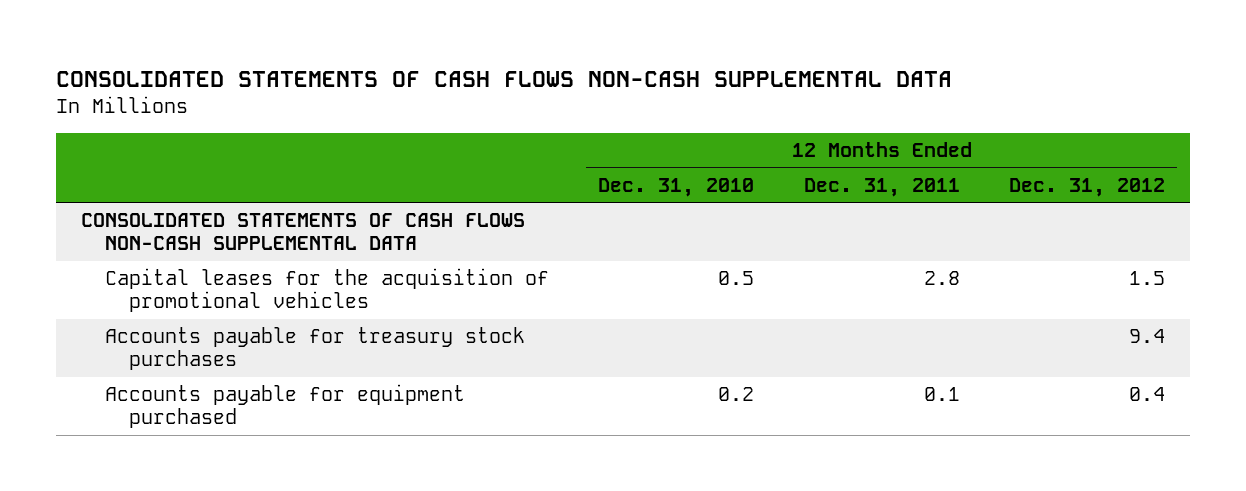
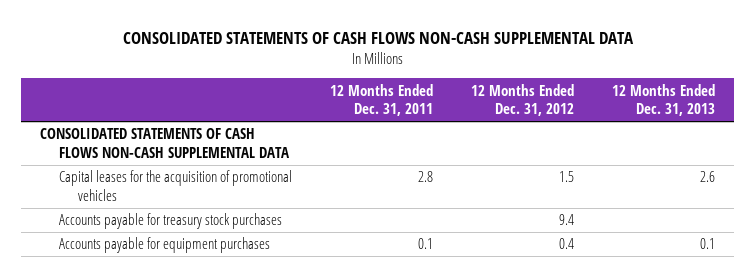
[598,177,755,197] Dec. 31, 2010 -> none
none -> [611,83,715,117] 12 Months Ended Dec. 31, 2013
[104,384,465,429] Accounts payable for equipment purchased -> [59,237,271,254] Accounts payable for equipment purchases

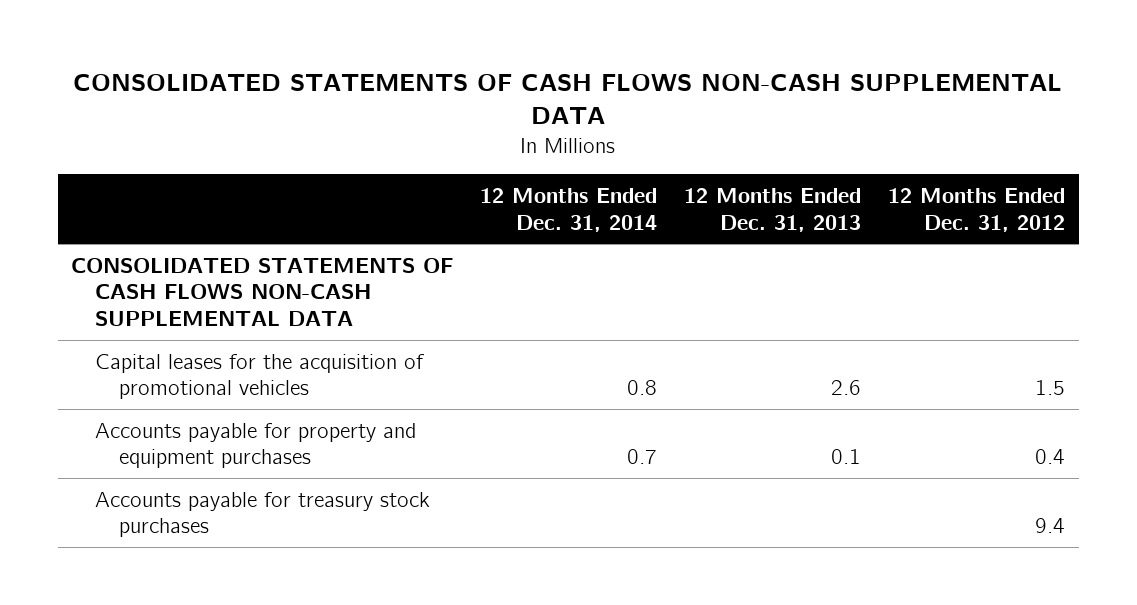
[330,83,434,117] 12 Months Ended Dec. 31, 2011 -> none
none -> [480,187,658,232] 12 Months Ended Dec. 31, 2014
none -> [95,422,417,469] Accounts payable for property and equipment purchases
[59,237,271,254] Accounts payable for equipment purchases -> none

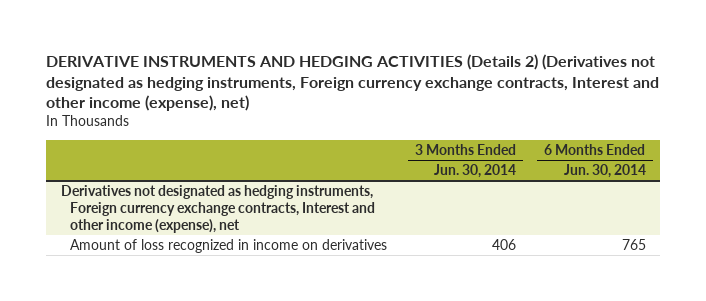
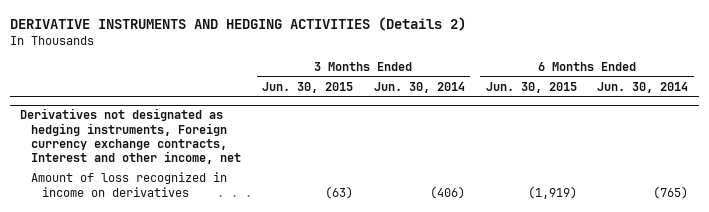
[46,54,660,112] DERIVATIVE INSTRUMENTS AND HEDGING ACTIVITIES (Details 2) (Derivatives not designated as hedging instruments, Foreign currency exchange contracts, Interest and other income (expense), net) -> [10,16,467,31] DERIVATIVE INSTRUMENTS AND HEDGING ACTIVITIES (Details 2)
none -> [262,82,354,94] Jun. 30, 2015
none -> [485,82,577,94] Jun. 30, 2015
[60,184,376,234] Derivatives not designated as hedging instruments, Foreign currency exchange contracts, Interest and other income (expense), net -> [20,108,242,165] Derivatives not designated as hedging instruments, Foreign currency exchange contracts, Interest and other income, net
[492,238,517,250] 406 -> [429,185,465,199] (406)
[621,238,646,250] 765 -> [653,185,689,199] (765)

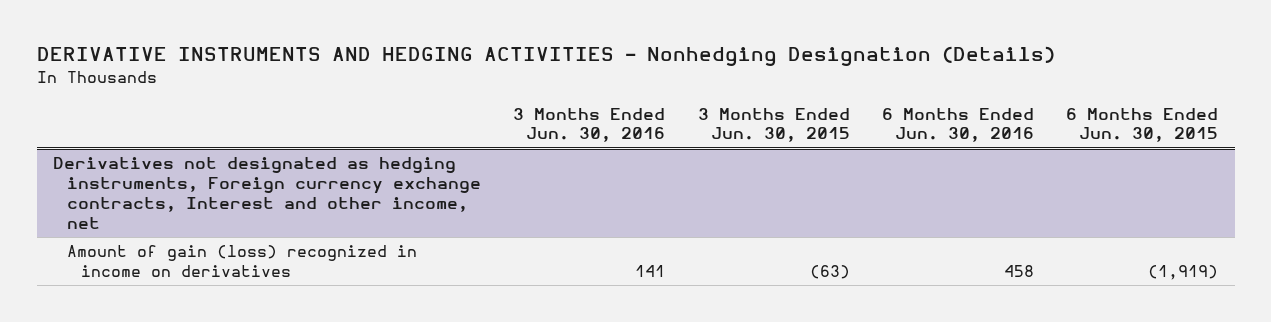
[10,16,467,31] DERIVATIVE INSTRUMENTS AND HEDGING ACTIVITIES (Details 2) -> [36,46,1055,67] DERIVATIVE INSTRUMENTS AND HEDGING ACTIVITIES - Nonhedging Designation (Details)
[373,82,465,94] Jun. 30, 2014 -> none
[597,82,689,94] Jun. 30, 2014 -> none
none -> [513,107,666,143] 3 Months Ended Jun. 30, 2016
none -> [882,107,1035,143] 6 Months Ended Jun. 30, 2016
[31,172,228,197] Amount of loss recognized in income on derivatives -> [67,245,418,278] Amount of gain (loss) recognized in income on derivatives

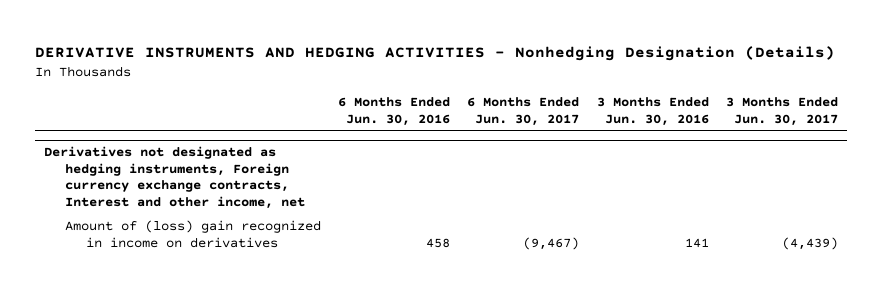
[697,107,850,143] 3 Months Ended Jun. 30, 2015 -> none
[1066,107,1219,143] 6 Months Ended Jun. 30, 2015 -> none
none -> [467,97,580,126] 6 Months Ended Jun. 30, 2017
none -> [725,97,838,126] 3 Months Ended Jun. 30, 2017
[67,245,418,278] Amount of gain (loss) recognized in income on derivatives -> [64,220,321,248] Amount of (loss) gain recognized in income on derivatives

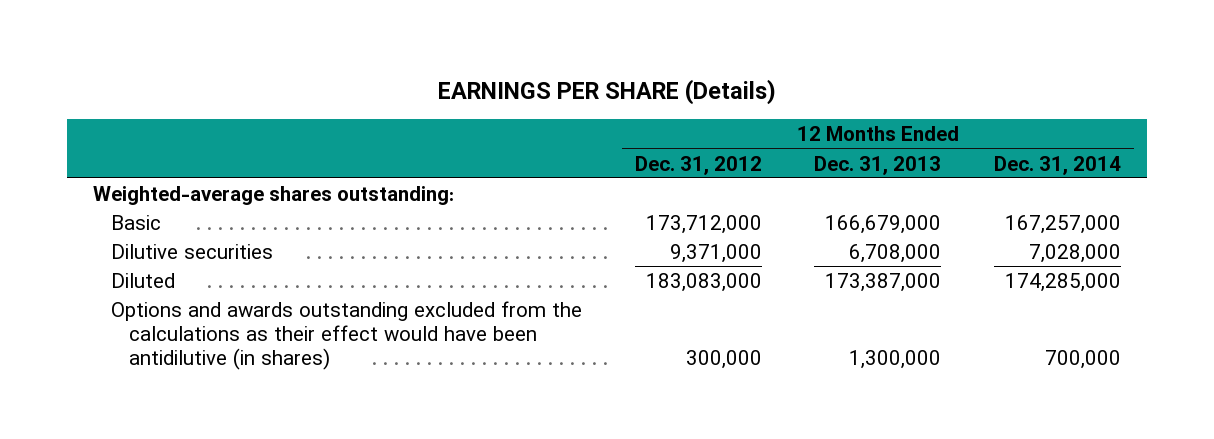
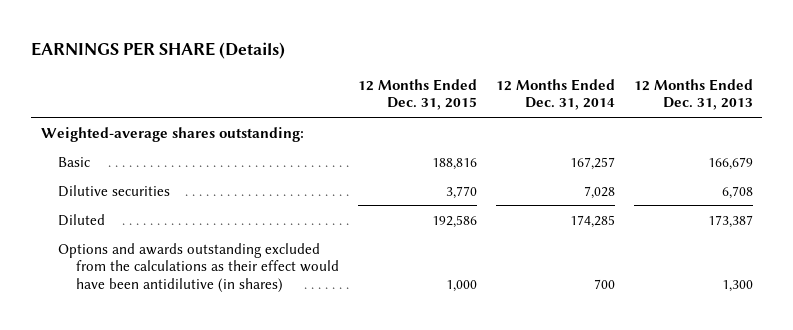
[634,155,762,175] Dec. 31, 2012 -> none
none -> [358,78,478,111] 12 Months Ended Dec. 31, 2015
[825,214,942,234] 166,679,000 -> [707,156,753,170] 166,679
[1004,214,1121,234] 167,257,000 -> [569,156,615,170] 167,257
[849,243,942,263] 6,708,000 -> [721,185,753,199] 6,708
[1028,243,1121,263] 7,028,000 -> [583,185,615,199] 7,028
[825,272,942,292] 173,387,000 -> [707,214,753,228] 173,387
[1004,272,1121,292] 174,285,000 -> [569,214,615,228] 174,285
[849,349,942,369] 1,300,000 -> [721,280,753,293] 1,300
[1044,349,1121,369] 700,000 -> [593,279,615,290] 700

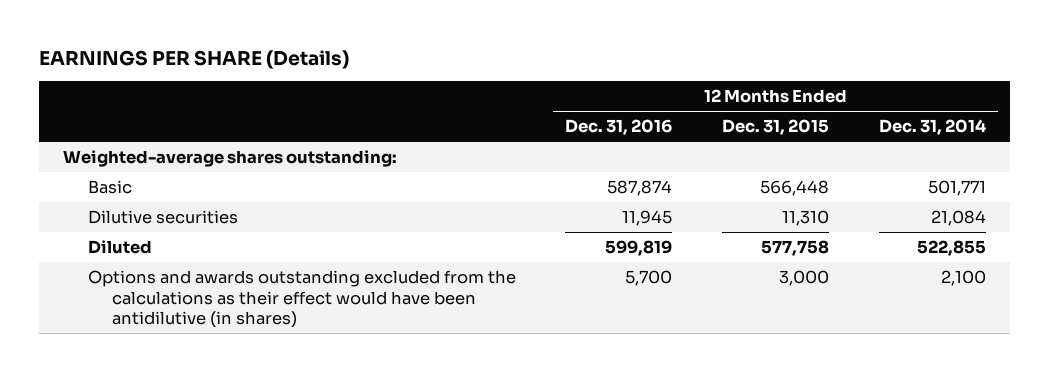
[633,78,753,111] 12 Months Ended Dec. 31, 2013 -> none
none -> [565,119,673,136] Dec. 31, 2016
[432,157,478,170] 188,816 -> [760,180,830,197] 566,448
[569,156,615,170] 167,257 -> [927,180,986,197] 501,771
[446,185,478,199] 3,770 -> [782,210,830,227] 11,310
[583,185,615,199] 7,028 -> [930,210,986,227] 21,084
[432,214,478,228] 192,586 -> [761,240,830,257] 577,758
[569,214,615,228] 174,285 -> [916,240,986,257] 522,855
[446,280,478,293] 1,000 -> [779,270,830,287] 3,000
[593,279,615,290] 700 -> [940,270,986,287] 2,100

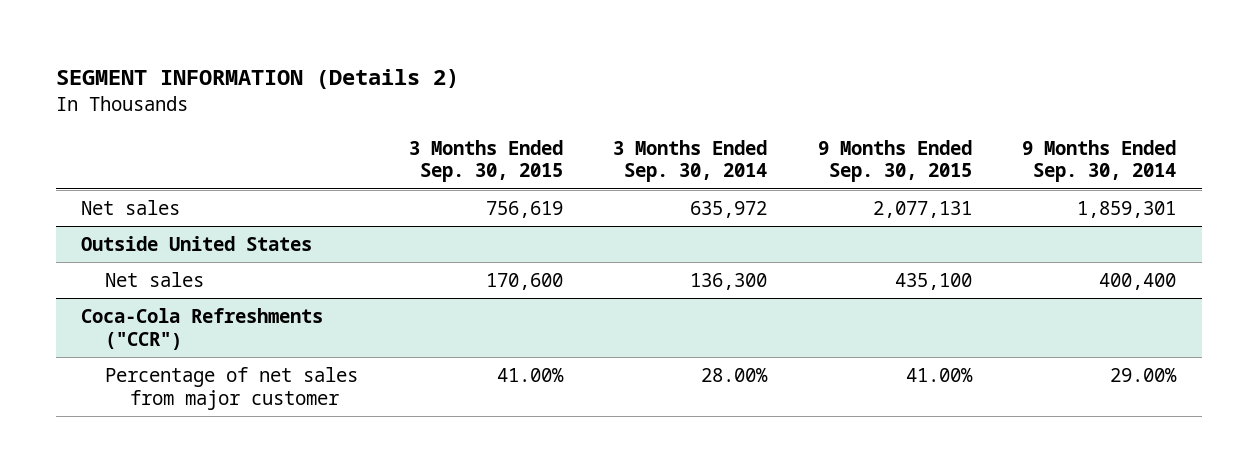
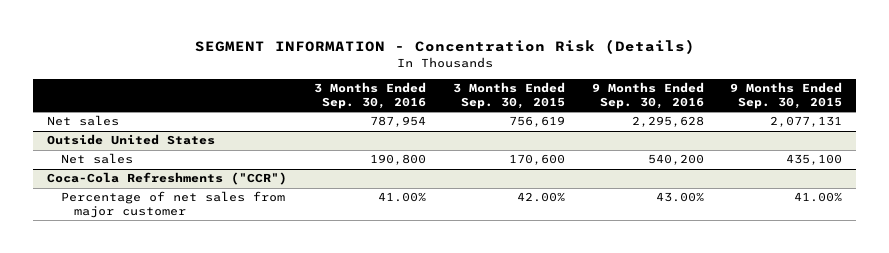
[55,69,459,90] SEGMENT INFORMATION (Details 2) -> [194,39,695,55] SEGMENT INFORMATION - Concentration Risk (Details)
[613,139,768,183] 3 Months Ended Sep. 30, 2014 -> none
[1022,139,1177,183] 9 Months Ended Sep. 30, 2014 -> none
none -> [313,82,426,110] 3 Months Ended Sep. 30, 2016
none -> [591,82,704,110] 9 Months Ended Sep. 30, 2016
[496,368,564,383] 41.00% -> [516,192,565,203] 42.00%

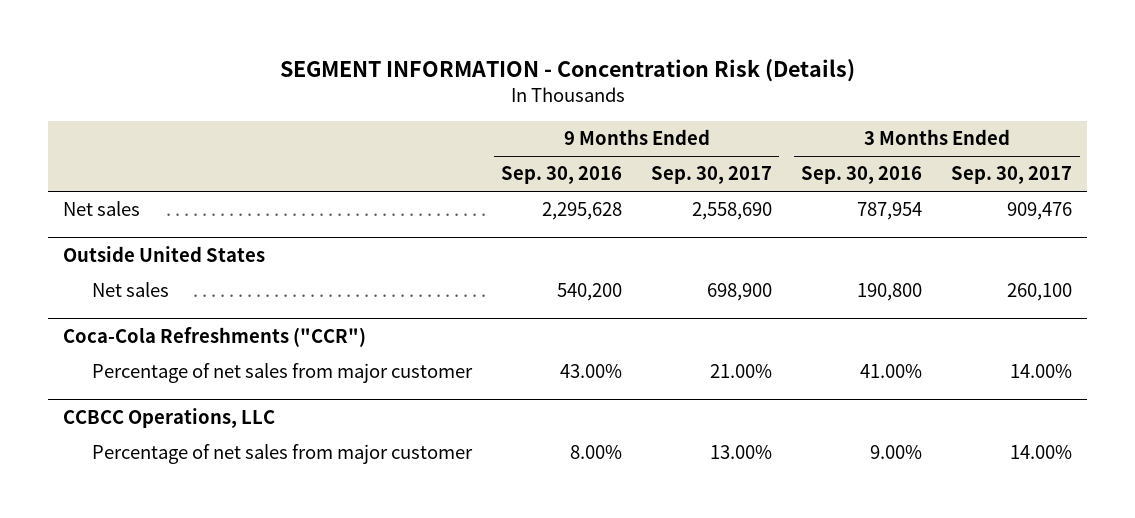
[452,82,565,110] 3 Months Ended Sep. 30, 2015 -> none
[730,82,843,110] 9 Months Ended Sep. 30, 2015 -> none
none -> [651,166,773,185] Sep. 30, 2017
none -> [951,166,1073,185] Sep. 30, 2017
none -> [62,408,275,429] CCBCC Operations, LLC
none -> [91,444,473,465] Percentage of net sales from major customer

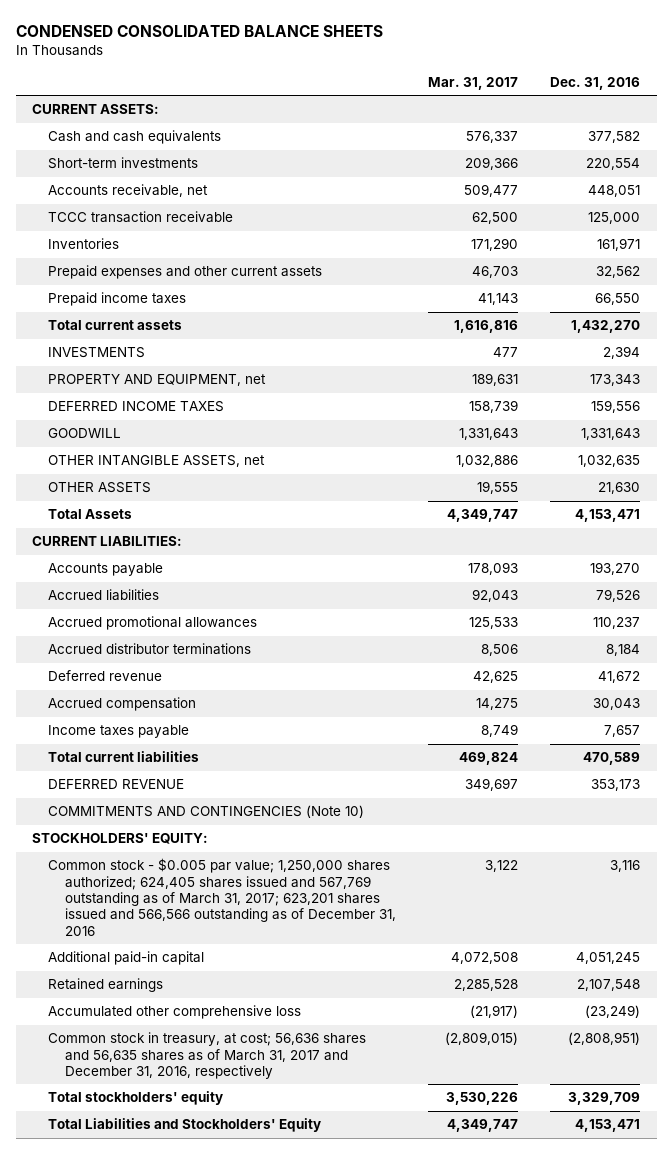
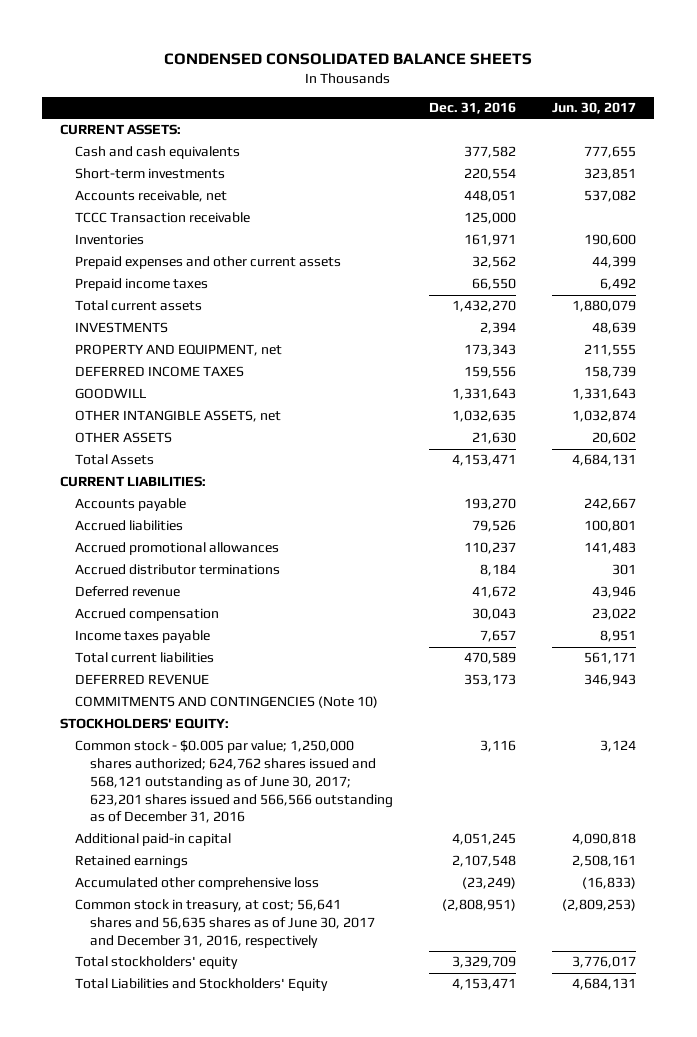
[428,76,519,90] Mar. 31, 2017 -> none
none -> [552,102,637,115] Jun. 30, 2017
[48,211,234,224] TCCC transaction receivable -> [75,212,251,224] TCCC Transaction receivable
[48,858,397,936] Common stock - $0.005 par value; 1,250,000 shares authorized; 624,405 shares issued and 567,769 outstanding as of March 31, 2017; 623,201 shares issued and 566,566 outstanding as of December 31, 2016 -> [75,740,394,824] Common stock - $0.005 par value; 1,250,000 shares authorized; 624,762 shares issued and 568,121 outstanding as of June 30, 2017; 623,201 shares issued and 566,566 outstanding as of December 31, 2016
[48,1032,367,1079] Common stock in treasury, at cost; 56,636 shares and 56,635 shares as of March 31, 2017 and December 31, 2016, respectively -> [75,899,376,948] Common stock in treasury, at cost; 56,641 shares and 56,635 shares as of June 30, 2017 and December 31, 2016, respectively

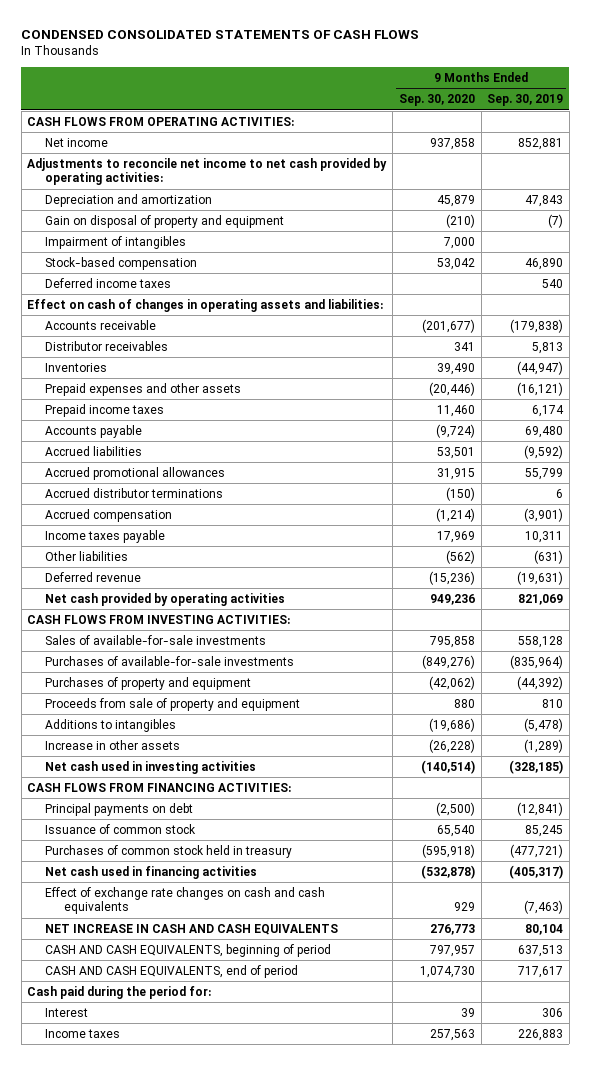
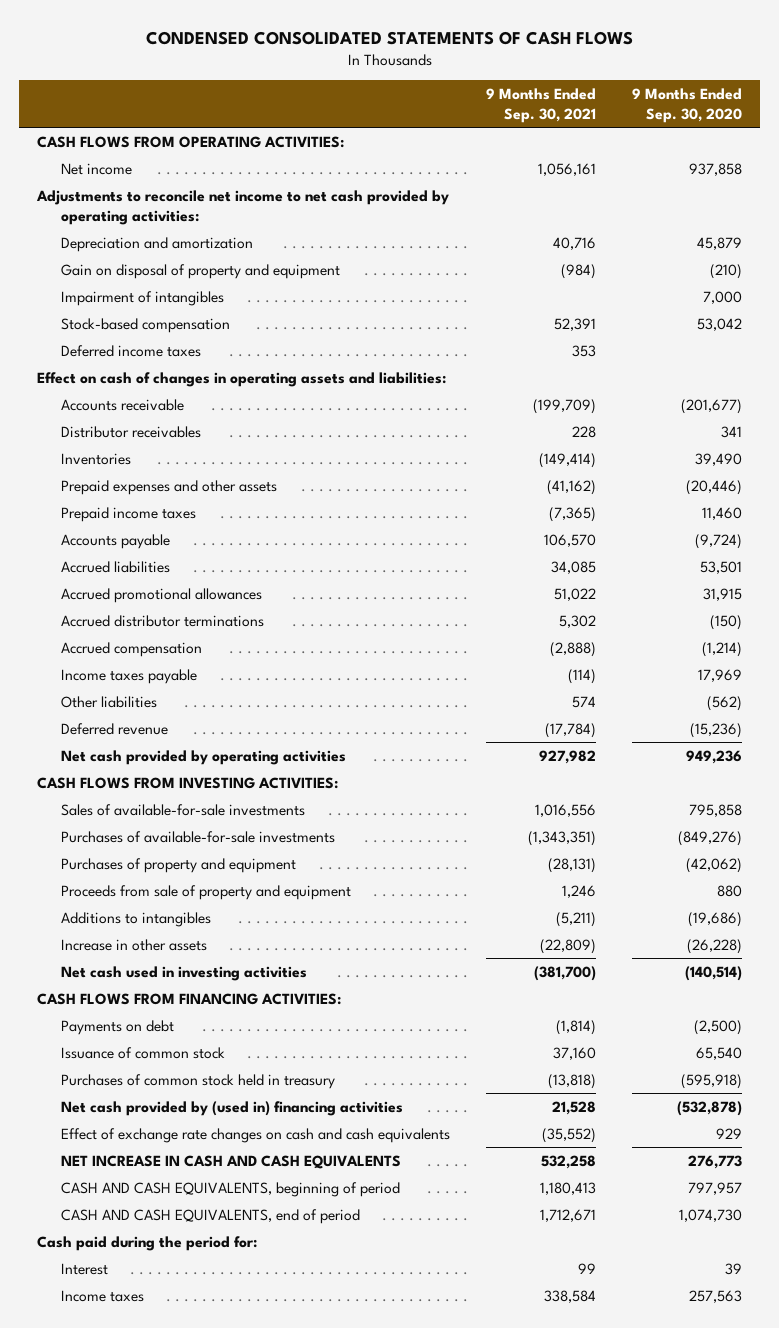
[487,94,564,107] Sep. 30, 2019 -> none
none -> [486,88,597,123] 9 Months Ended Sep. 30, 2021
[45,802,194,816] Principal payments on debt -> [60,1019,174,1035] Payments on debt
[45,865,258,879] Net cash used in financing activities -> [60,1100,403,1116] Net cash provided by (used in) financing activities

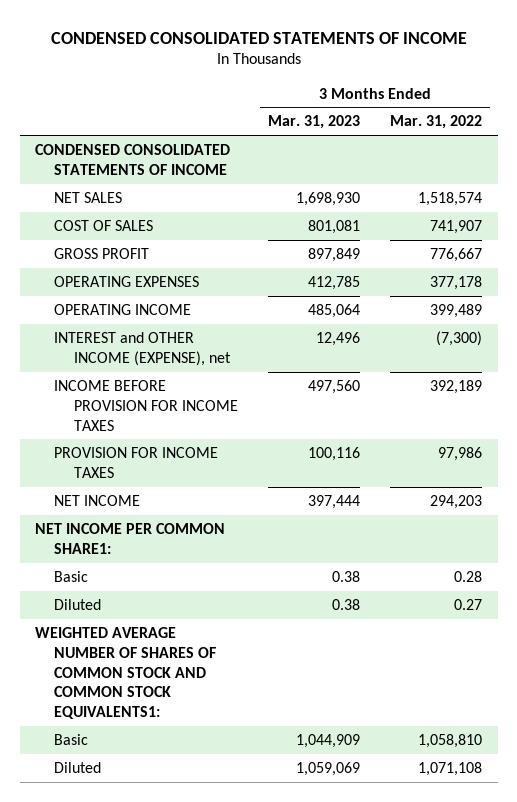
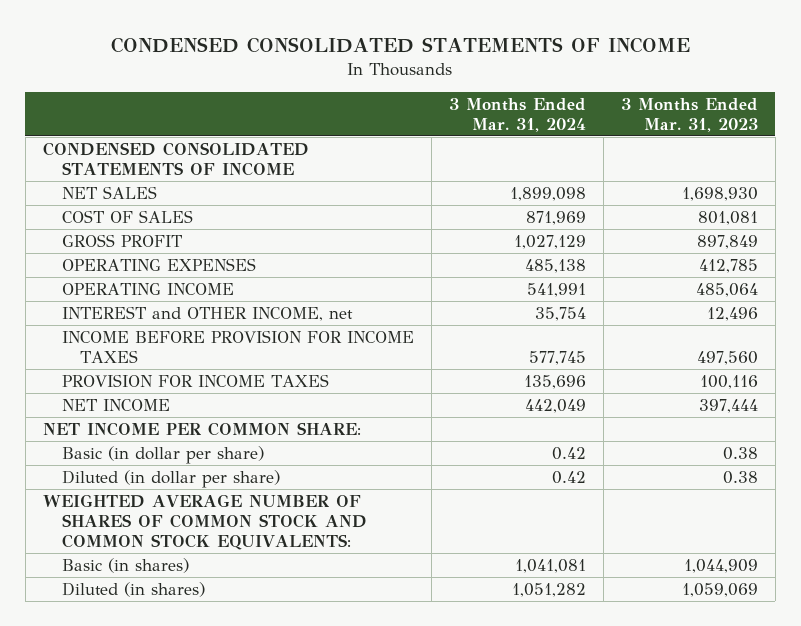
[390,115,483,130] Mar. 31, 2022 -> none
none -> [448,97,586,132] 3 Months Ended Mar. 31, 2024
[54,331,231,366] INTEREST and OTHER INCOME (EXPENSE), net -> [61,306,353,322] INTEREST and OTHER INCOME, net
[34,522,225,554] NET INCOME PER COMMON SHARE1: -> [42,422,361,437] NET INCOME PER COMMON SHARE:
[54,570,89,582] Basic -> [61,446,264,465] Basic (in dollar per share)
[54,598,102,610] Diluted -> [61,470,280,489] Diluted (in dollar per share)
[34,626,217,720] WEIGHTED AVERAGE NUMBER OF SHARES OF COMMON STOCK AND COMMON STOCK EQUIVALENTS1: -> [42,494,367,550] WEIGHTED AVERAGE NUMBER OF SHARES OF COMMON STOCK AND COMMON STOCK EQUIVALENTS:
[54,733,89,745] Basic -> [61,558,189,574] Basic (in shares)
[54,761,102,773] Diluted -> [61,582,205,598] Diluted (in shares)

